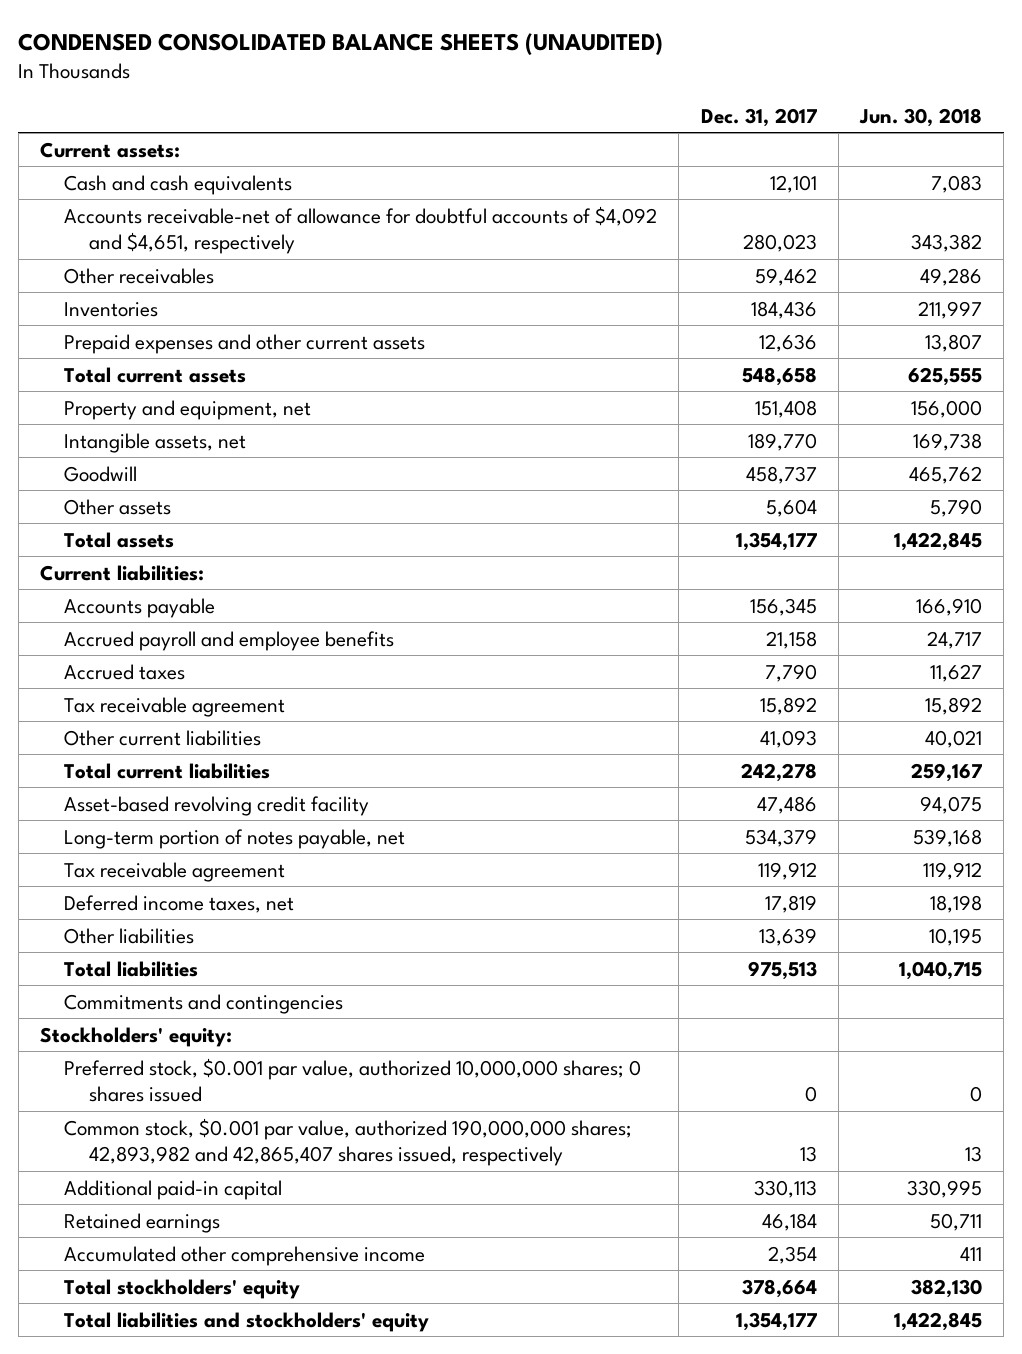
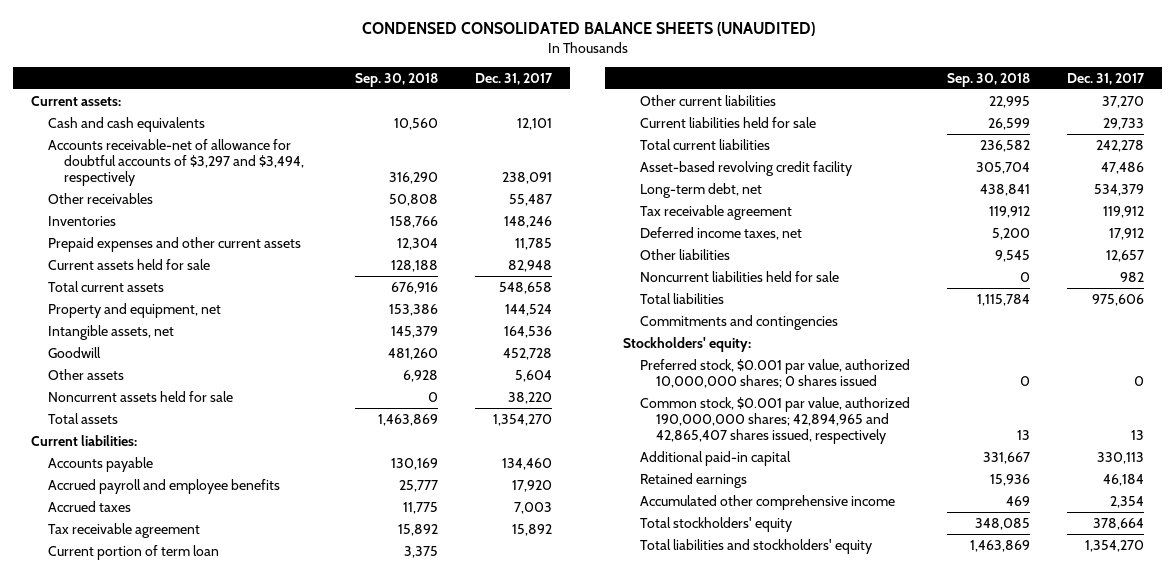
[858,107,982,127] Jun. 30, 2018 -> none
none -> [354,72,438,87] Sep. 30, 2018
[64,205,658,255] Accounts receivable-net of allowance for doubtful accounts of $4,092 and $4,651, respectively -> [47,138,304,187] Accounts receivable-net of allowance for doubtful accounts of $3,297 and $3,494, respectively
[742,234,817,253] 280,023 -> [501,172,552,185] 238,091
[754,267,817,286] 59,462 -> [508,193,552,206] 55,487
[750,300,817,319] 184,436 -> [503,215,552,228] 148,246
[758,333,817,352] 12,636 -> [514,237,552,250] 11,785
none -> [47,258,210,270] Current assets held for sale
[754,399,817,418] 151,408 -> [504,303,552,316] 144,524
[747,432,817,451] 189,770 -> [503,325,552,338] 164,536
[745,465,817,484] 458,737 -> [502,347,552,360] 452,728
none -> [47,390,233,402] Noncurrent assets held for sale
[735,531,817,551] 1,354,177 -> [492,413,552,426] 1,354,270
[749,597,817,616] 156,345 -> [501,457,552,470] 134,460
[765,630,817,649] 21,158 -> [511,479,552,492] 17,920
[764,663,817,682] 7,790 -> [513,501,552,514] 7,003
none -> [47,544,219,560] Current portion of term loan
[759,729,817,748] 41,093 -> [1101,95,1144,108] 37,270
none -> [639,116,816,128] Current liabilities held for sale
[64,828,406,849] Long-term portion of notes payable, net -> [639,182,762,198] Long-term debt, net
[764,894,817,913] 17,819 -> [1108,227,1144,240] 17,912
[758,927,817,946] 13,639 -> [1105,249,1144,262] 12,657
none -> [639,270,839,282] Noncurrent liabilities held for sale
[747,960,817,980] 975,513 -> [1091,293,1144,306] 975,606
[64,1117,633,1167] Common stock, $0.001 par value, authorized 190,000,000 shares; 42,893,982 and 42,865,407 shares issued, respectively -> [639,396,910,445] Common stock, $0.001 par value, authorized 190,000,000 shares; 42,894,965 and 42,865,407 shares issued, respectively
[735,1311,817,1331] 1,354,177 -> [1084,539,1144,552] 1,354,270

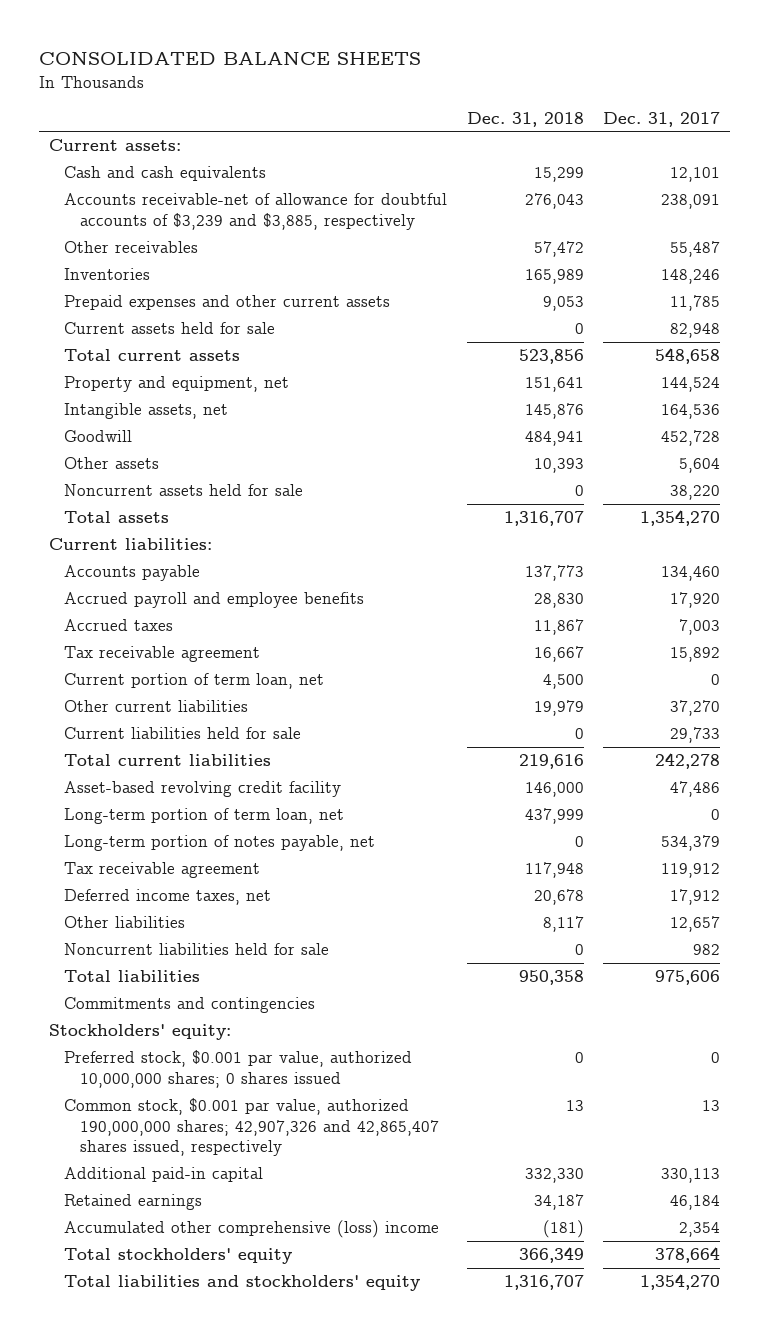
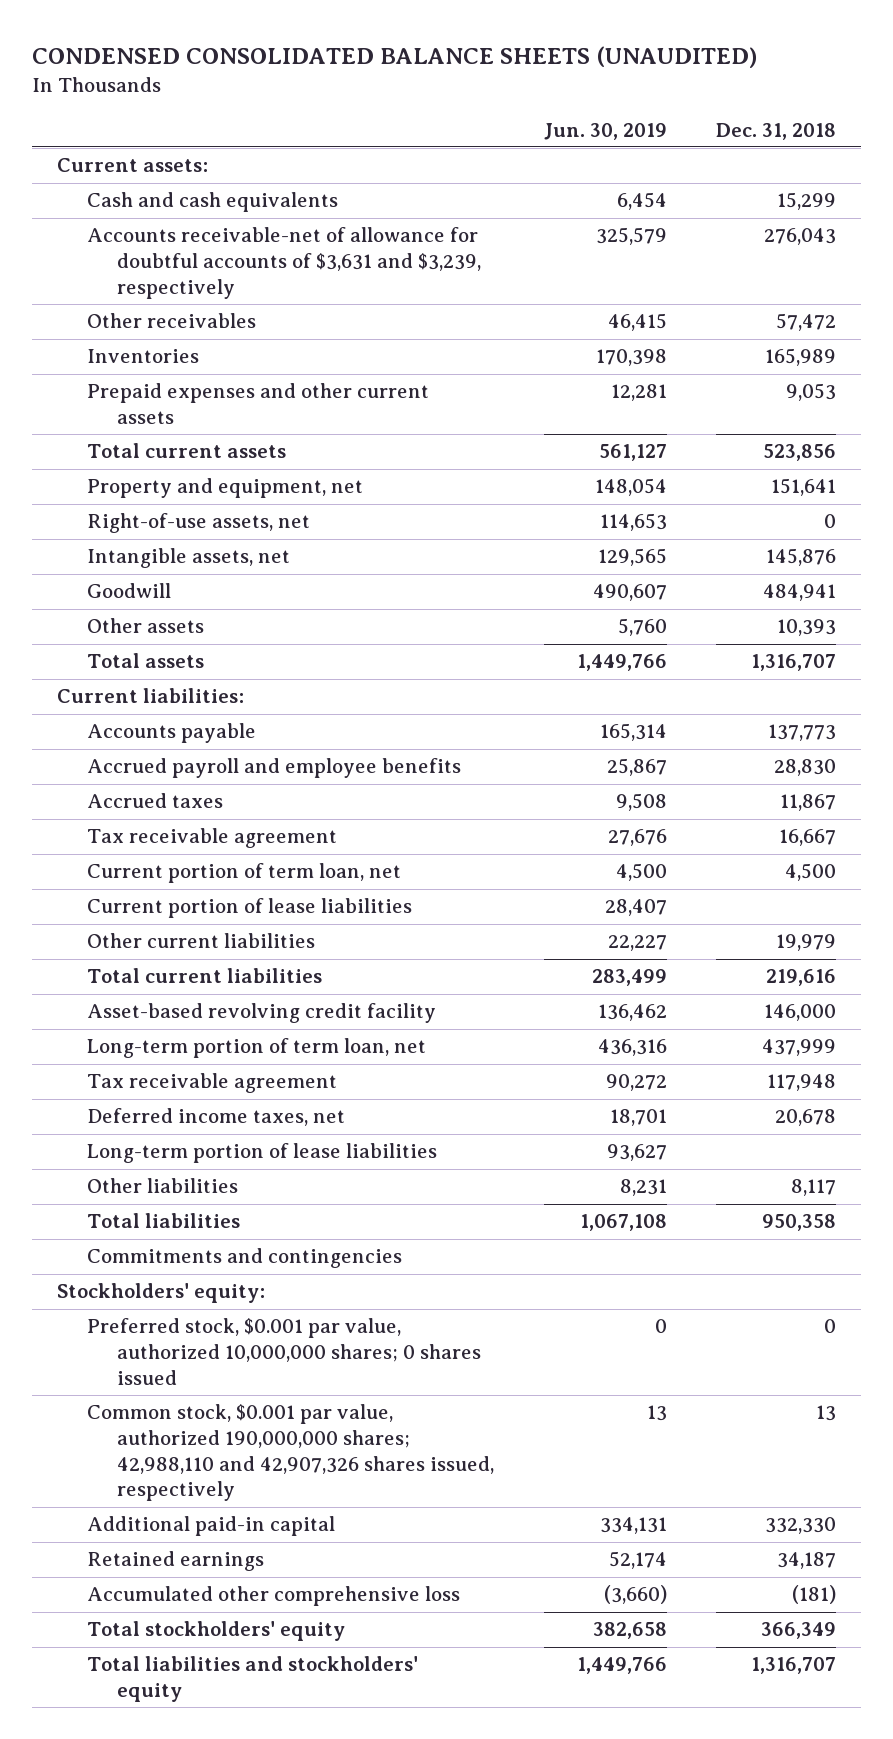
[39,52,422,66] CONSOLIDATED BALANCE SHEETS -> [32,46,758,69] CONDENSED CONSOLIDATED BALANCE SHEETS (UNAUDITED)
[603,111,721,127] Dec. 31, 2017 -> none
none -> [543,122,667,140] Jun. 30, 2019
[64,193,448,230] Accounts receivable-net of allowance for doubtful accounts of $3,239 and $3,885, respectively -> [87,227,482,299] Accounts receivable-net of allowance for doubtful accounts of $3,631 and $3,239, respectively
[64,322,276,335] Current assets held for sale -> none
none -> [87,513,311,534] Right-of-use assets, net
[64,484,304,497] Noncurrent assets held for sale -> none
none -> [87,898,413,919] Current portion of lease liabilities
[64,727,302,740] Current liabilities held for sale -> none
[64,835,376,852] Long-term portion of notes payable, net -> none
none -> [87,1143,438,1164] Long-term portion of lease liabilities
[64,943,330,956] Noncurrent liabilities held for sale -> none
[64,1098,439,1157] Common stock, $0.001 par value, authorized 190,000,000 shares; 42,907,326 and 42,865,407 shares issued, respectively -> [87,1404,495,1502] Common stock, $0.001 par value, authorized 190,000,000 shares; 42,988,110 and 42,907,326 shares issued, respectively
[64,1220,440,1239] Accumulated other comprehensive (loss) income -> [87,1586,461,1607] Accumulated other comprehensive loss

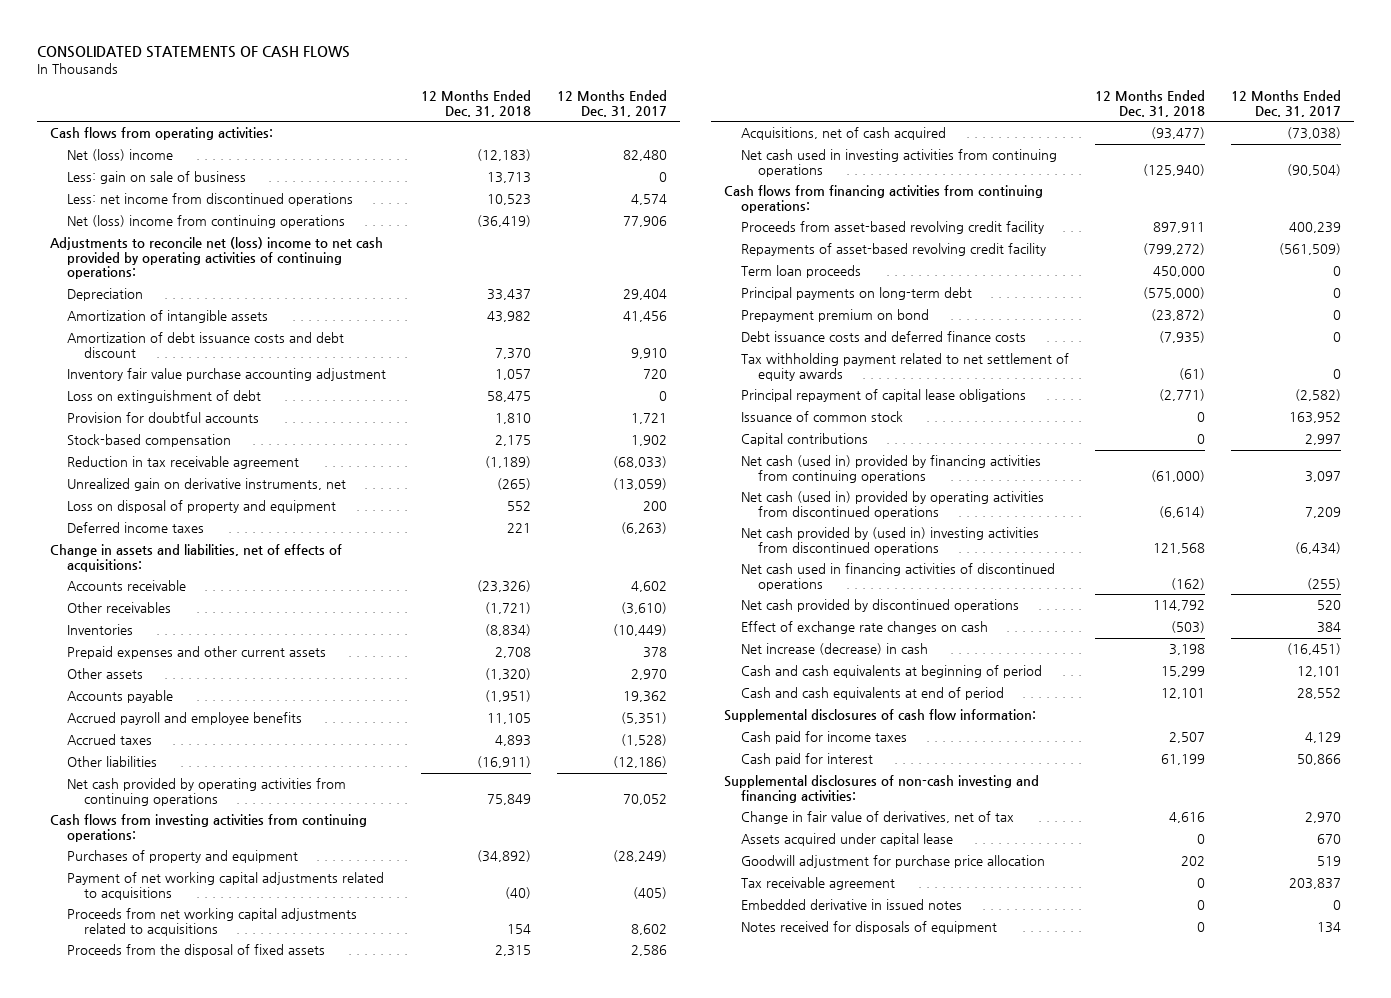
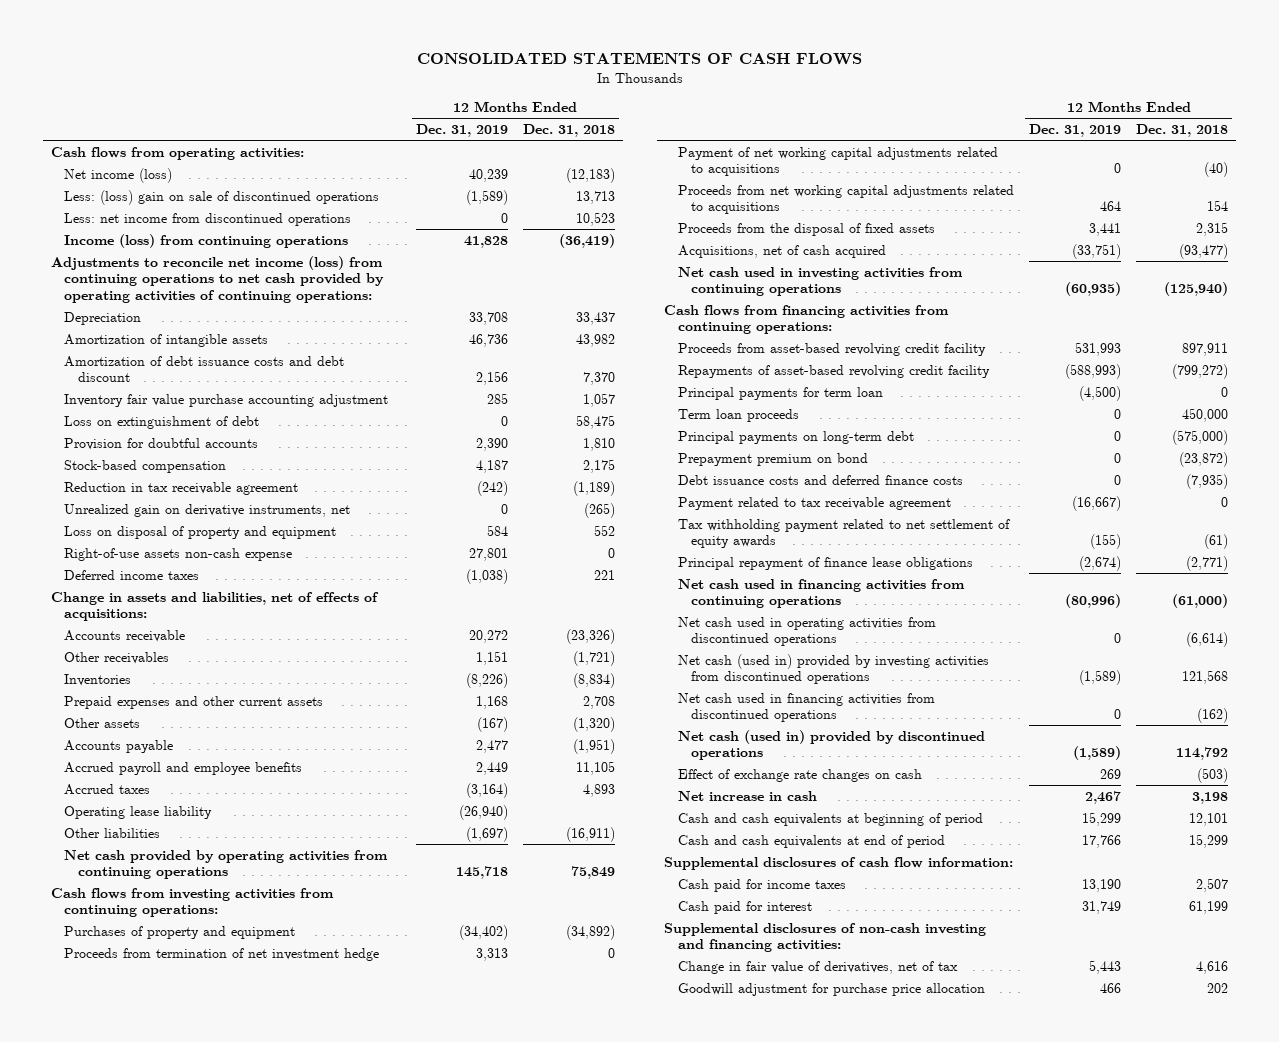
[557,90,668,117] 12 Months Ended Dec. 31, 2017 -> none
none -> [415,124,508,138] Dec. 31, 2019
[67,149,174,162] Net (loss) income -> [64,167,173,183] Net income (loss)
[67,171,247,185] Less: gain on sale of business -> [64,189,380,205] Less: (loss) gain on sale of discontinued operations
[67,215,346,229] Net (loss) income from continuing operations -> [64,233,349,248] Income (loss) from continuing operations
[50,237,384,280] Adjustments to reconcile net (loss) income to net cash provided by operating activities of continuing operations: -> [50,255,385,303] Adjustments to reconcile net income (loss) from continuing operations to net cash provided by operating activities of continuing operations:
none -> [64,547,293,561] Right-of-use assets non-cash expense
none -> [64,805,213,819] Operating lease liability
none -> [64,947,380,961] Proceeds from termination of net investment hedge
none -> [677,386,883,400] Principal payments for term loan
none -> [677,496,951,510] Payment related to tax receivable agreement
[740,411,903,423] Issuance of common stock -> none
[740,433,868,447] Capital contributions -> none
[740,389,1026,403] Principal repayment of capital lease obligations -> [677,556,973,570] Principal repayment of finance lease obligations
[740,455,1041,483] Net cash (used in) provided by financing activities from continuing operations -> [677,578,965,609] Net cash used in financing activities from continuing operations
[740,491,1044,519] Net cash (used in) provided by operating activities from discontinued operations -> [677,616,936,647] Net cash used in operating activities from discontinued operations
[740,527,1039,555] Net cash provided by (used in) investing activities from discontinued operations -> [677,653,989,685] Net cash (used in) provided by investing activities from discontinued operations
[740,563,1055,591] Net cash used in financing activities of discontinued operations -> [677,692,935,723] Net cash used in financing activities from discontinued operations
[740,599,1019,613] Net cash provided by discontinued operations -> [677,729,985,761] Net cash (used in) provided by discontinued operations
[740,643,928,656] Net increase (decrease) in cash -> [677,790,817,801] Net increase in cash
[1160,666,1205,678] 15,299 -> [1189,812,1229,826] 12,101
[1160,688,1205,700] 12,101 -> [1189,833,1229,848] 15,299
[740,833,953,847] Assets acquired under capital lease -> none
[740,877,895,891] Tax receivable agreement -> none
[740,899,962,911] Embedded derivative in issued notes -> none
[740,921,997,935] Notes received for disposals of equipment -> none

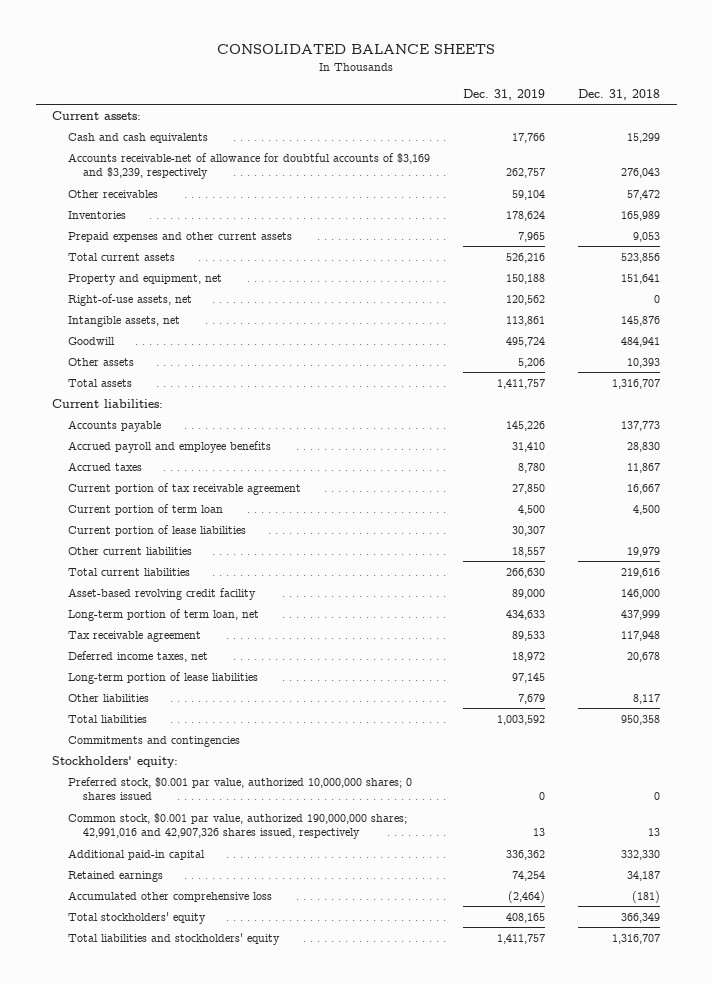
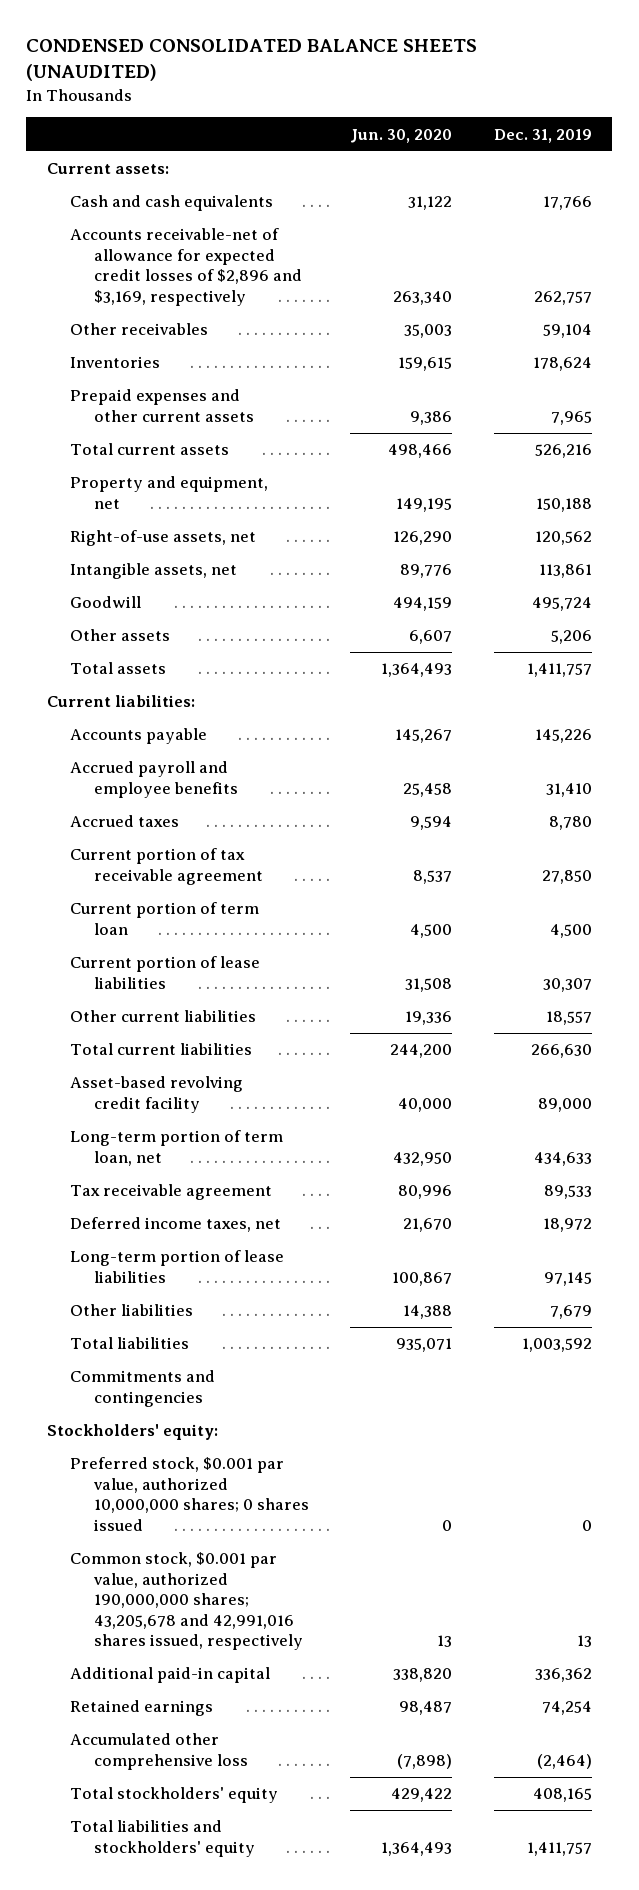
[217,44,496,55] CONSOLIDATED BALANCE SHEETS -> [26,39,478,82] CONDENSED CONSOLIDATED BALANCE SHEETS (UNAUDITED)
[578,88,661,100] Dec. 31, 2018 -> none
none -> [350,128,453,143] Jun. 30, 2020
[67,152,430,180] Accounts receivable-net of allowance for doubtful accounts of $3,169 and $3,239, respectively -> [70,228,302,306] Accounts receivable-net of allowance for expected credit losses of $2,896 and $3,169, respectively
[67,812,407,840] Common stock, $0.001 par value, authorized 190,000,000 shares; 42,991,016 and 42,907,326 shares issued, respectively -> [70,1552,303,1651] Common stock, $0.001 par value, authorized 190,000,000 shares; 43,205,678 and 42,991,016 shares issued, respectively

